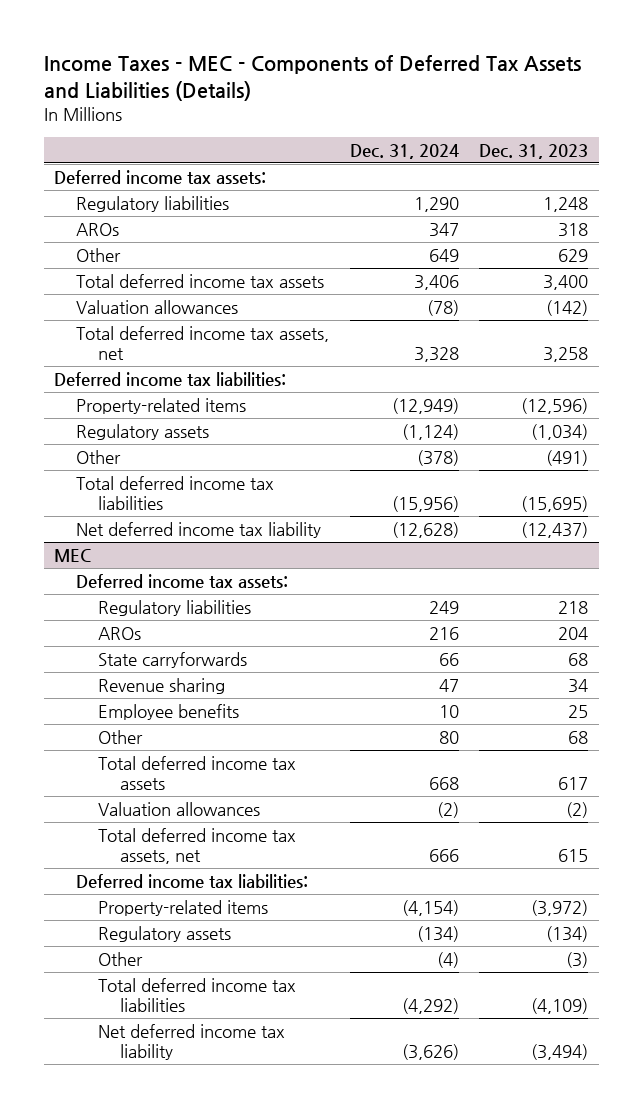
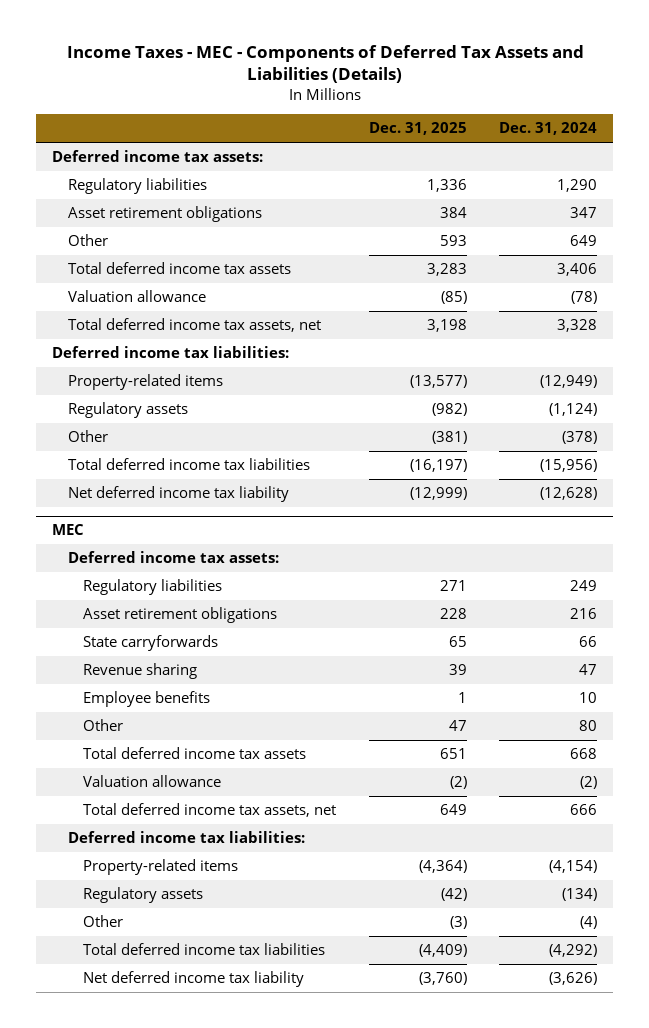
[479,143,589,159] Dec. 31, 2023 -> none
none -> [368,122,467,136] Dec. 31, 2025
[76,223,120,237] AROs -> [67,206,262,223] Asset retirement obligations
[76,300,239,315] Valuation allowances -> [67,290,206,303] Valuation allowance
[97,627,141,641] AROs -> [83,607,278,624] Asset retirement obligations
[97,802,260,817] Valuation allowances -> [83,775,222,788] Valuation allowance

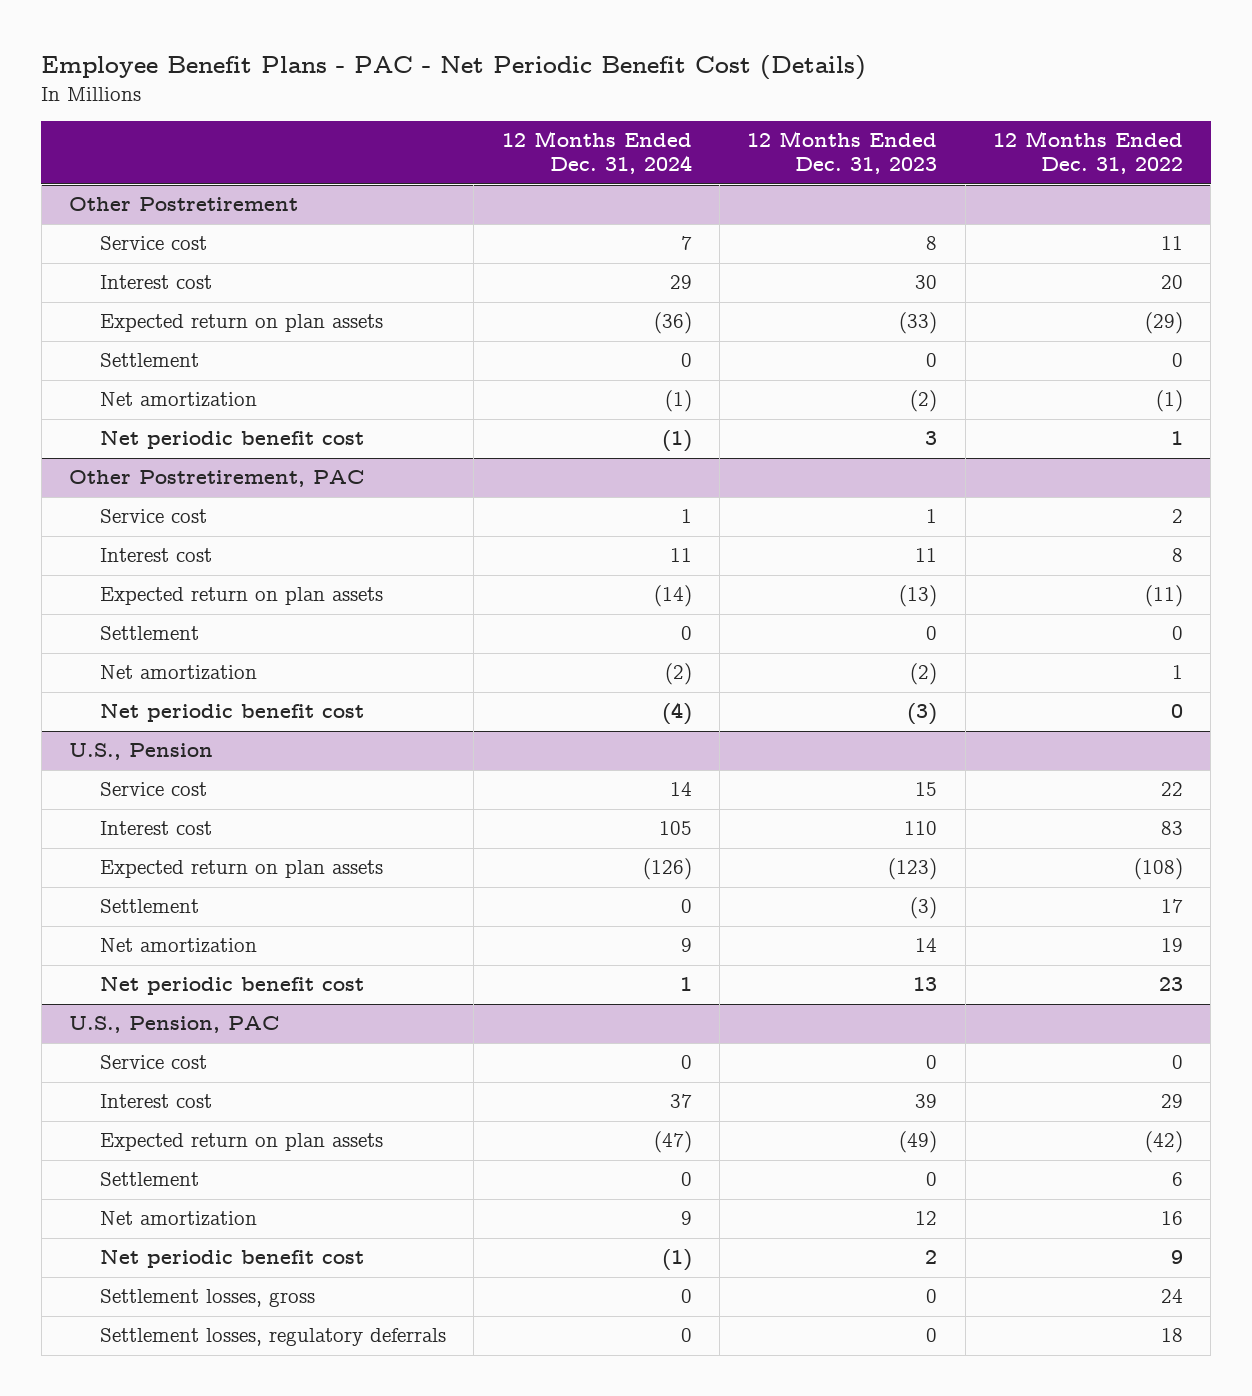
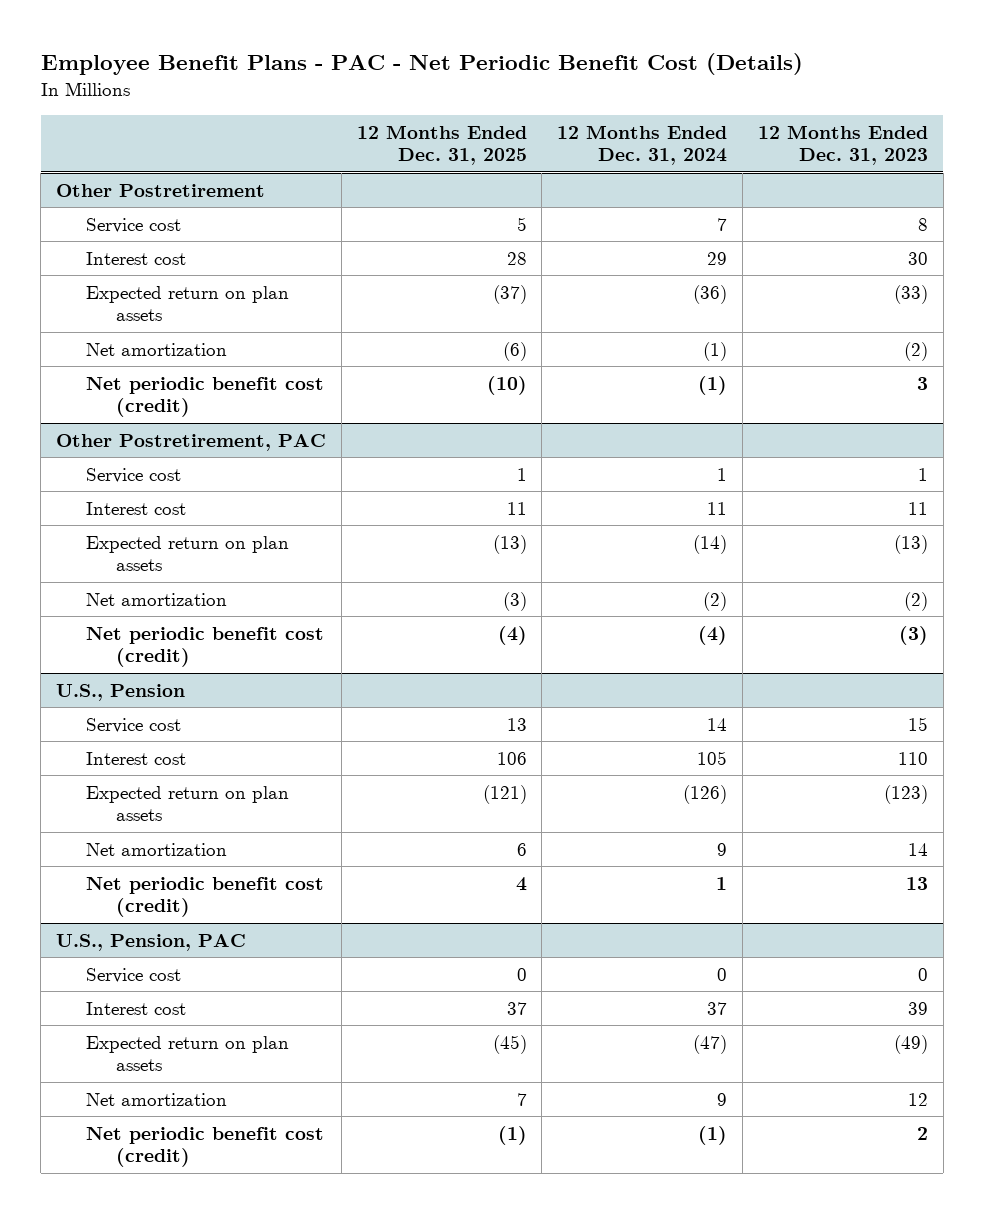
[993,131,1184,175] 12 Months Ended Dec. 31, 2022 -> none
none -> [356,124,527,166] 12 Months Ended Dec. 31, 2025
[100,353,200,368] Settlement -> none
[100,430,365,450] Net periodic benefit cost -> [86,376,325,418] Net periodic benefit cost (credit)
[100,626,200,641] Settlement -> none
[100,703,365,723] Net periodic benefit cost -> [86,626,325,668] Net periodic benefit cost (credit)
[100,899,200,914] Settlement -> none
[100,976,365,996] Net periodic benefit cost -> [86,876,325,918] Net periodic benefit cost (credit)
[100,1172,200,1187] Settlement -> none
[100,1289,316,1308] Settlement losses, gross -> none
[100,1328,447,1347] Settlement losses, regulatory deferrals -> none
[100,1249,365,1269] Net periodic benefit cost -> [86,1126,325,1168] Net periodic benefit cost (credit)

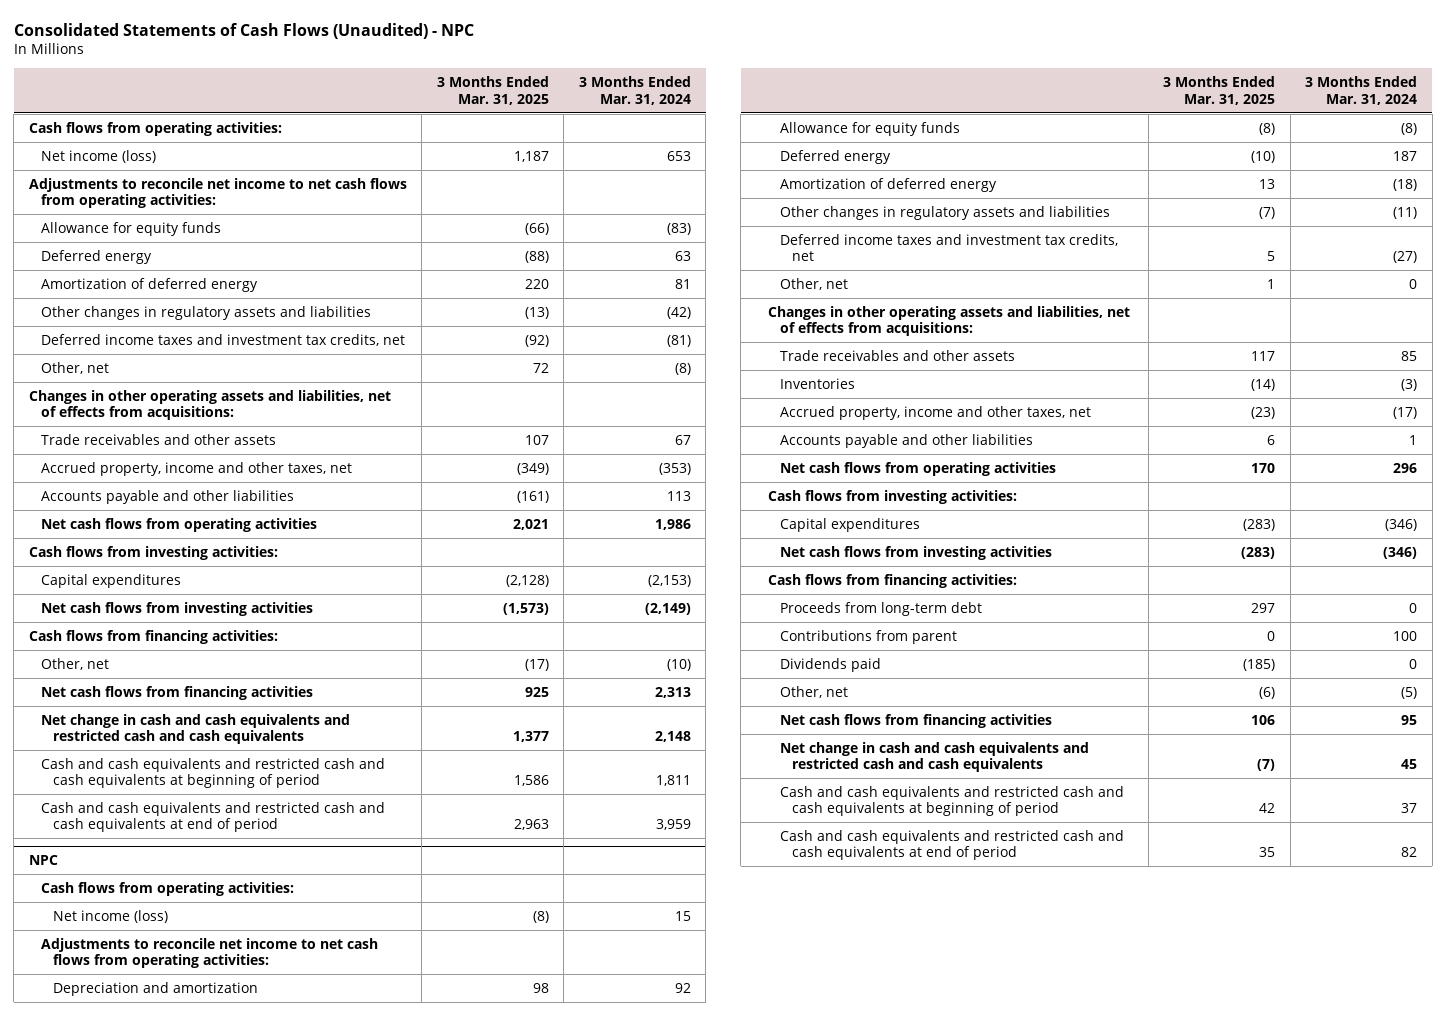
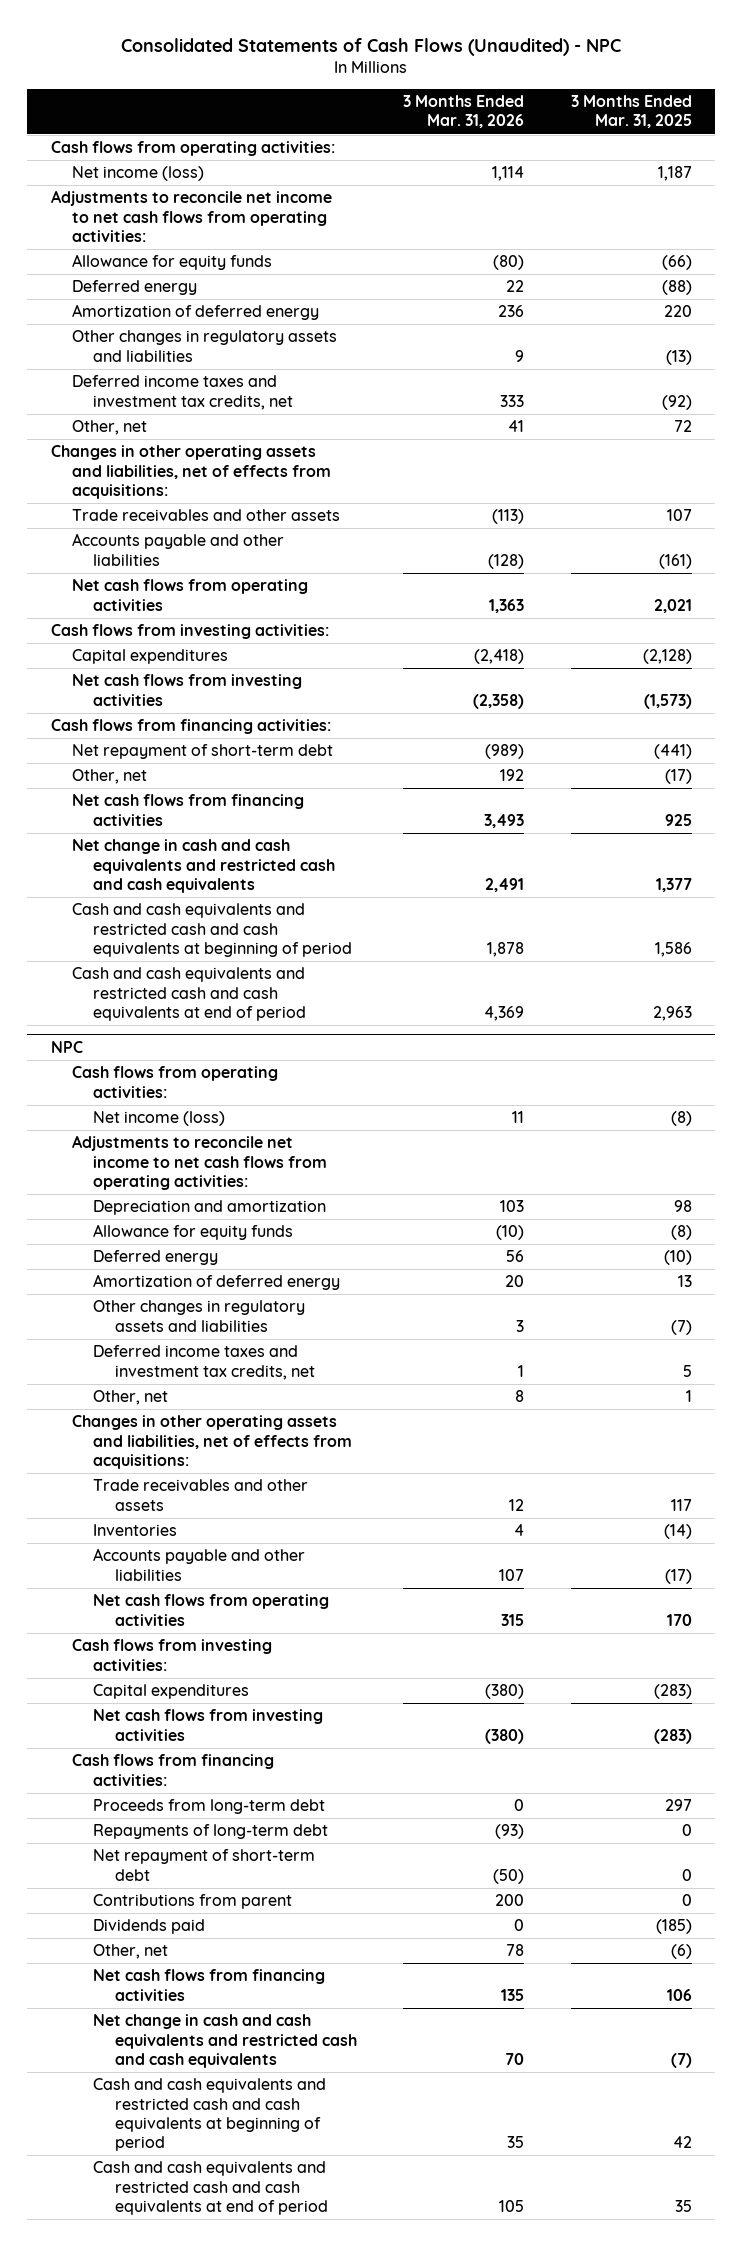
[578,76,691,105] 3 Months Ended Mar. 31, 2024 -> none
none -> [403,95,525,129] 3 Months Ended Mar. 31, 2026
[41,461,353,476] Accrued property, income and other taxes, net -> none
none -> [72,744,334,760] Net repayment of short-term debt
[779,405,1091,420] Accrued property, income and other taxes, net -> none
[1267,434,1276,445] 6 -> [664,1568,692,1584] (17)
none -> [93,1824,329,1840] Repayments of long-term debt
none -> [93,1849,316,1881] Net repayment of short-term debt

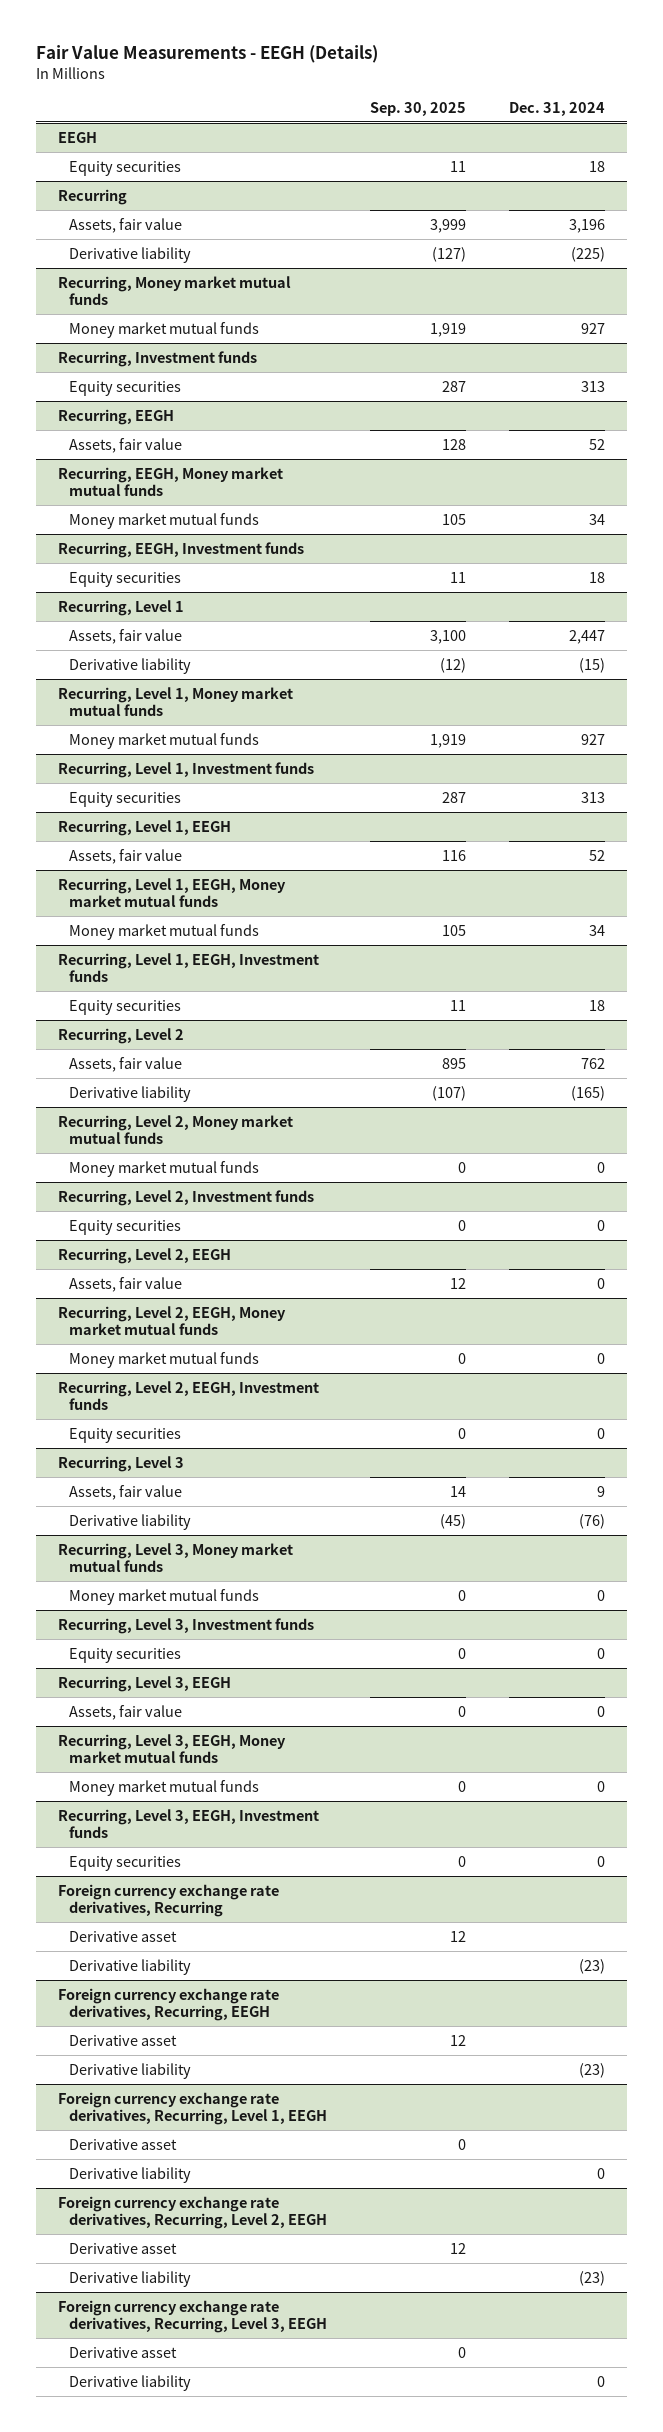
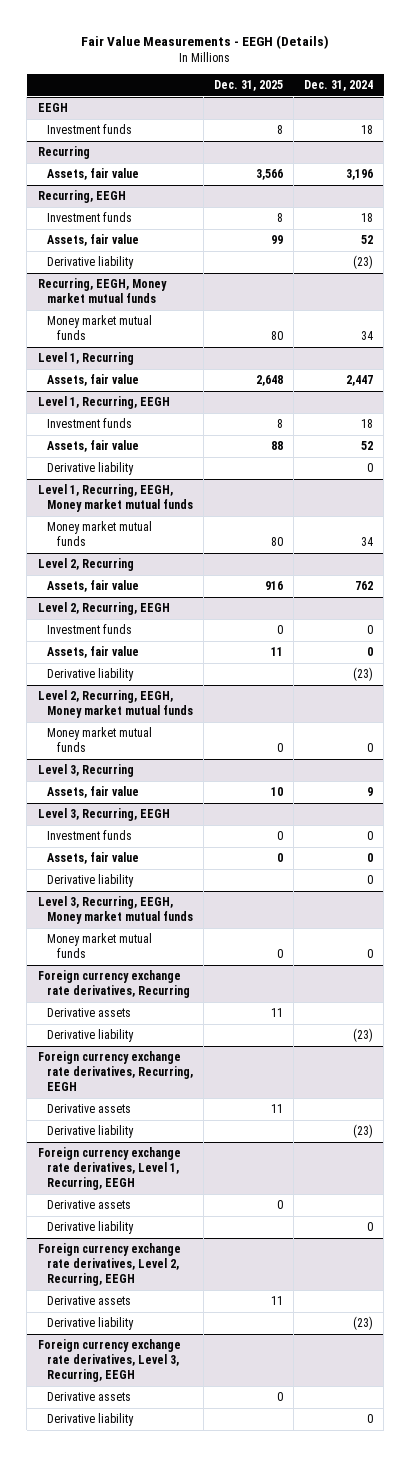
[370,101,467,116] Sep. 30, 2025 -> none
none -> [214,79,284,91] Dec. 31, 2025
[69,160,182,176] Equity securities -> none
none -> [47,124,133,135] Investment funds
[69,246,192,263] Derivative liability -> none
[57,275,291,305] Recurring, Money market mutual funds -> none
[69,321,260,338] Money market mutual funds -> none
[57,350,257,367] Recurring, Investment funds -> none
[69,380,182,396] Equity securities -> none
none -> [47,212,133,223] Investment funds
none -> [47,256,135,270] Derivative liability
[57,541,304,558] Recurring, EEGH, Investment funds -> none
[69,571,182,587] Equity securities -> none
[57,599,184,616] Recurring, Level 1 -> [37,352,134,366] Level 1, Recurring
[69,657,192,674] Derivative liability -> none
[57,686,293,716] Recurring, Level 1, Money market mutual funds -> none
[69,732,260,749] Money market mutual funds -> none
[57,761,314,778] Recurring, Level 1, Investment funds -> none
[69,791,182,807] Equity securities -> none
[57,819,231,836] Recurring, Level 1, EEGH -> [37,396,170,410] Level 1, Recurring, EEGH
none -> [47,418,133,429] Investment funds
none -> [47,462,135,476] Derivative liability
[57,877,286,907] Recurring, Level 1, EEGH, Money market mutual funds -> [37,484,194,513] Level 1, Recurring, EEGH, Money market mutual funds
[57,952,319,982] Recurring, Level 1, EEGH, Investment funds -> none
[69,999,182,1015] Equity securities -> none
[57,1027,184,1044] Recurring, Level 2 -> [37,558,134,572] Level 2, Recurring
[69,1085,192,1102] Derivative liability -> none
[57,1114,293,1144] Recurring, Level 2, Money market mutual funds -> none
[69,1160,260,1177] Money market mutual funds -> none
[57,1189,314,1206] Recurring, Level 2, Investment funds -> none
[69,1219,182,1235] Equity securities -> none
[57,1247,231,1264] Recurring, Level 2, EEGH -> [37,602,170,616] Level 2, Recurring, EEGH
none -> [47,624,133,635] Investment funds
none -> [47,668,135,682] Derivative liability
[57,1305,286,1335] Recurring, Level 2, EEGH, Money market mutual funds -> [37,690,194,719] Level 2, Recurring, EEGH, Money market mutual funds
[57,1380,319,1410] Recurring, Level 2, EEGH, Investment funds -> none
[69,1427,182,1443] Equity securities -> none
[57,1455,184,1472] Recurring, Level 3 -> [37,764,134,778] Level 3, Recurring
[69,1513,192,1530] Derivative liability -> none
[57,1542,293,1572] Recurring, Level 3, Money market mutual funds -> none
[69,1588,260,1605] Money market mutual funds -> none
[57,1617,314,1634] Recurring, Level 3, Investment funds -> none
[69,1647,182,1663] Equity securities -> none
[57,1675,231,1692] Recurring, Level 3, EEGH -> [37,808,170,822] Level 3, Recurring, EEGH
none -> [47,830,133,841] Investment funds
none -> [47,874,135,888] Derivative liability
[57,1733,286,1763] Recurring, Level 3, EEGH, Money market mutual funds -> [37,896,194,925] Level 3, Recurring, EEGH, Money market mutual funds
[57,1808,319,1838] Recurring, Level 3, EEGH, Investment funds -> none
[69,1855,182,1871] Equity securities -> none
[69,1930,178,1942] Derivative asset -> [47,1008,132,1018] Derivative assets
[69,2034,178,2046] Derivative asset -> [47,1104,132,1114] Derivative assets
[57,2091,328,2125] Foreign currency exchange rate derivatives, Recurring, Level 1, EEGH -> [37,1147,181,1190] Foreign currency exchange rate derivatives, Level 1, Recurring, EEGH
[69,2138,178,2150] Derivative asset -> [47,1200,132,1210] Derivative assets
[57,2195,328,2229] Foreign currency exchange rate derivatives, Recurring, Level 2, EEGH -> [37,1243,181,1286] Foreign currency exchange rate derivatives, Level 2, Recurring, EEGH
[69,2242,178,2254] Derivative asset -> [47,1296,132,1306] Derivative assets
[57,2299,328,2333] Foreign currency exchange rate derivatives, Recurring, Level 3, EEGH -> [37,1339,181,1382] Foreign currency exchange rate derivatives, Level 3, Recurring, EEGH
[69,2346,178,2358] Derivative asset -> [47,1392,132,1402] Derivative assets

